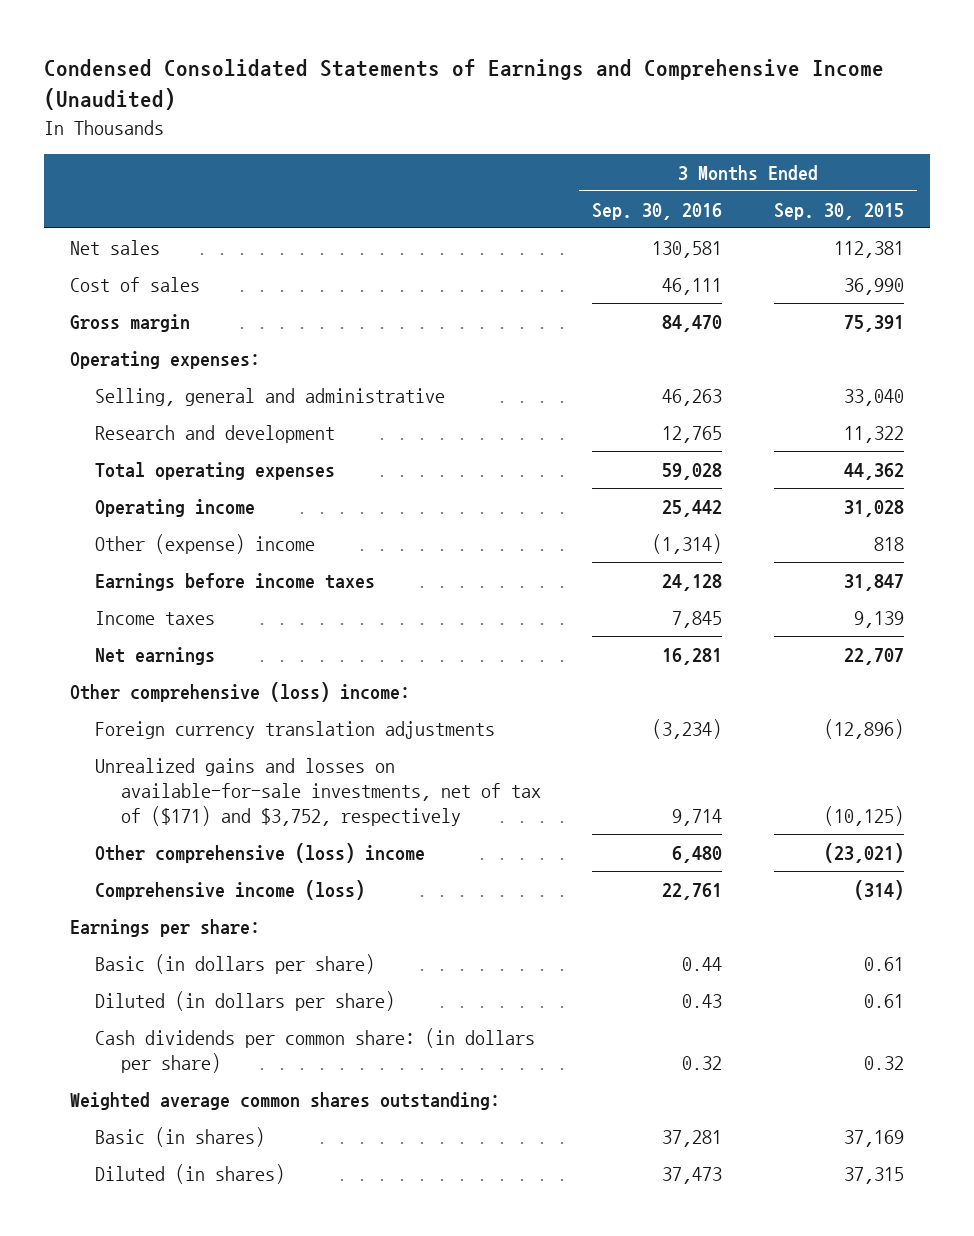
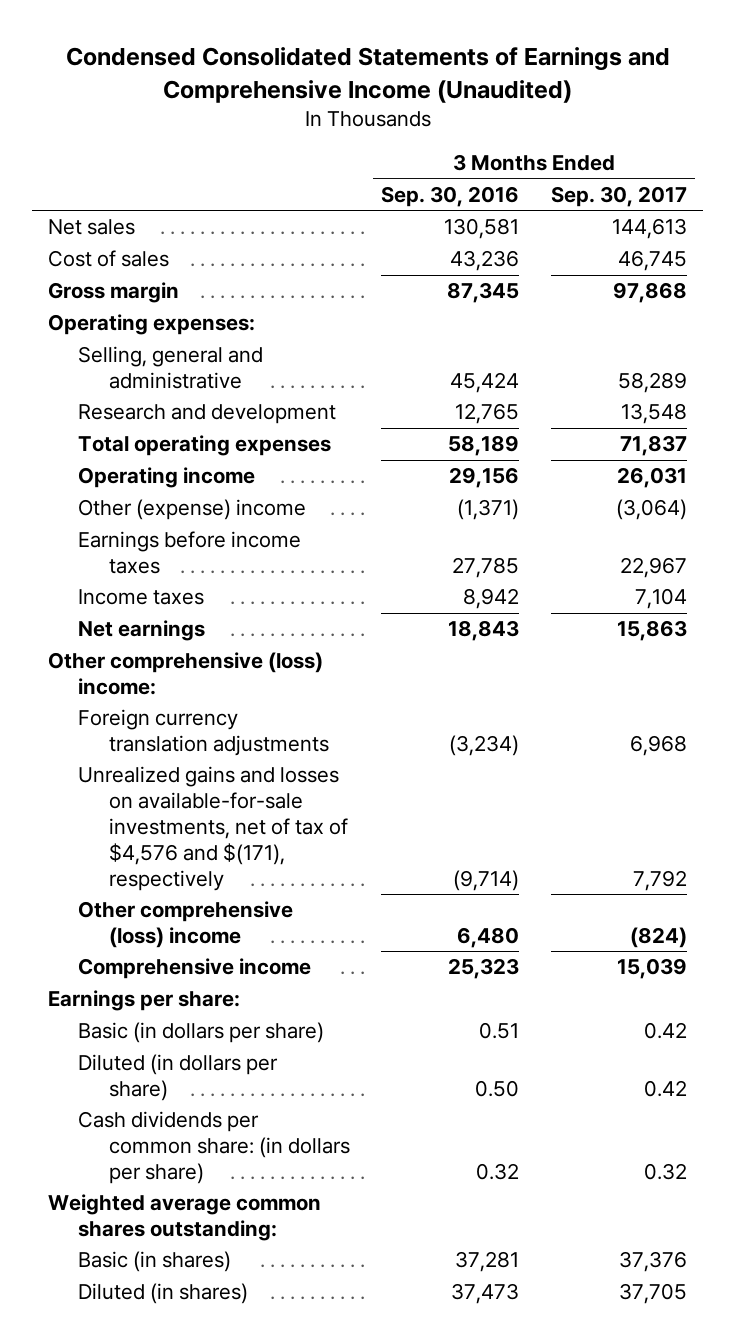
[774,202,905,220] Sep. 30, 2015 -> none
none -> [551,186,688,208] Sep. 30, 2017
[662,277,723,295] 46,111 -> [450,250,520,272] 43,236
[662,314,723,332] 84,470 -> [447,282,520,304] 87,345
[662,388,723,406] 46,263 -> [450,372,520,394] 45,424
[662,462,723,480] 59,028 -> [448,435,520,457] 58,189
[662,499,723,517] 25,442 -> [449,467,520,489] 29,156
[652,533,723,554] (1,314) -> [457,499,520,521] (1,371)
[662,573,723,591] 24,128 -> [452,557,520,579] 27,785
[672,610,723,628] 7,845 -> [463,588,520,610] 8,942
[662,647,723,665] 16,281 -> [448,620,520,642] 18,843
[95,757,541,826] Unrealized gains and losses on available-for-sale investments, net of tax of ($171) and $3,752, respectively -> [78,766,348,891] Unrealized gains and losses on available-for-sale investments, net of tax of $4,576 and $(171), respectively
[672,808,723,826] 9,714 -> [453,869,520,891] (9,714)
[95,879,366,900] Comprehensive income (loss) -> [78,958,312,980] Comprehensive income
[662,882,723,900] 22,761 -> [448,958,520,980] 25,323
[682,956,723,971] 0.44 -> [479,1022,520,1040] 0.51
[682,993,723,1008] 0.43 -> [475,1080,520,1098] 0.50

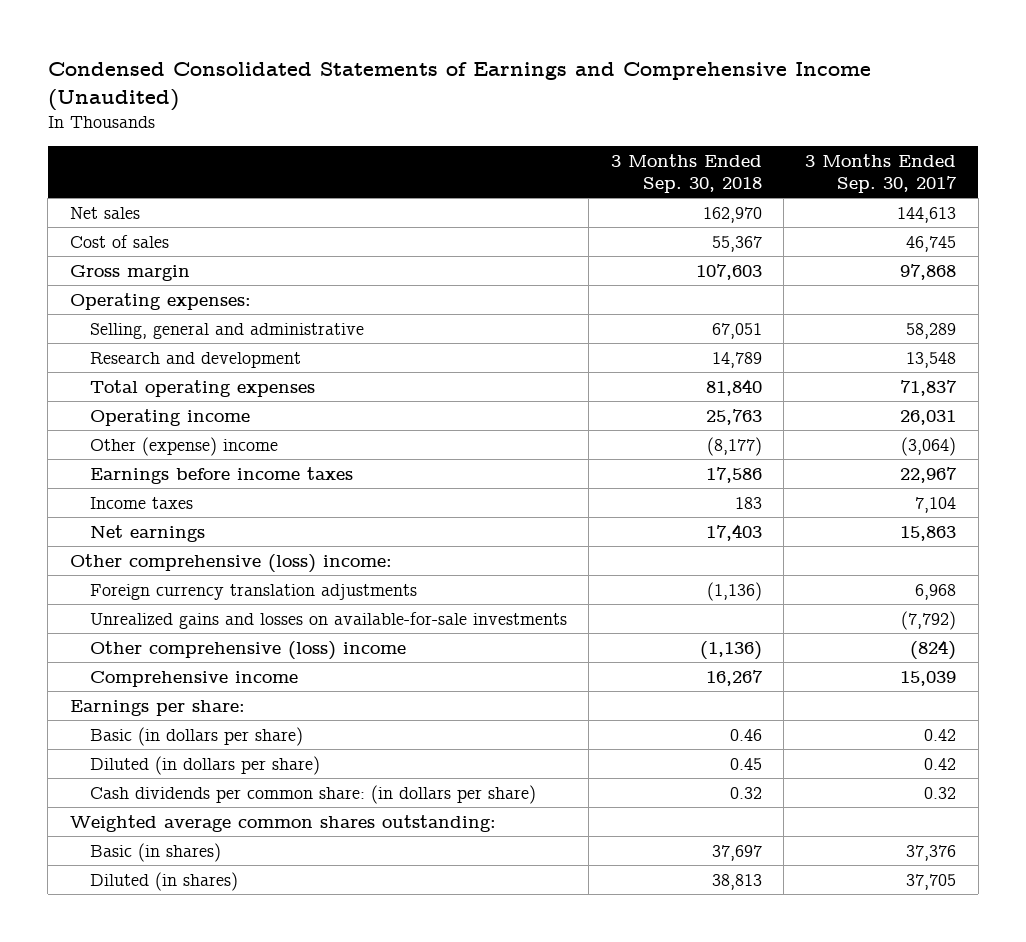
[381,186,520,208] Sep. 30, 2016 -> none
none -> [610,153,762,193] 3 Months Ended Sep. 30, 2018
[78,766,348,891] Unrealized gains and losses on available-for-sale investments, net of tax of $4,576 and $(171), respectively -> [89,611,567,629] Unrealized gains and losses on available-for-sale investments
[633,869,688,891] 7,792 -> [901,610,957,630] (7,792)

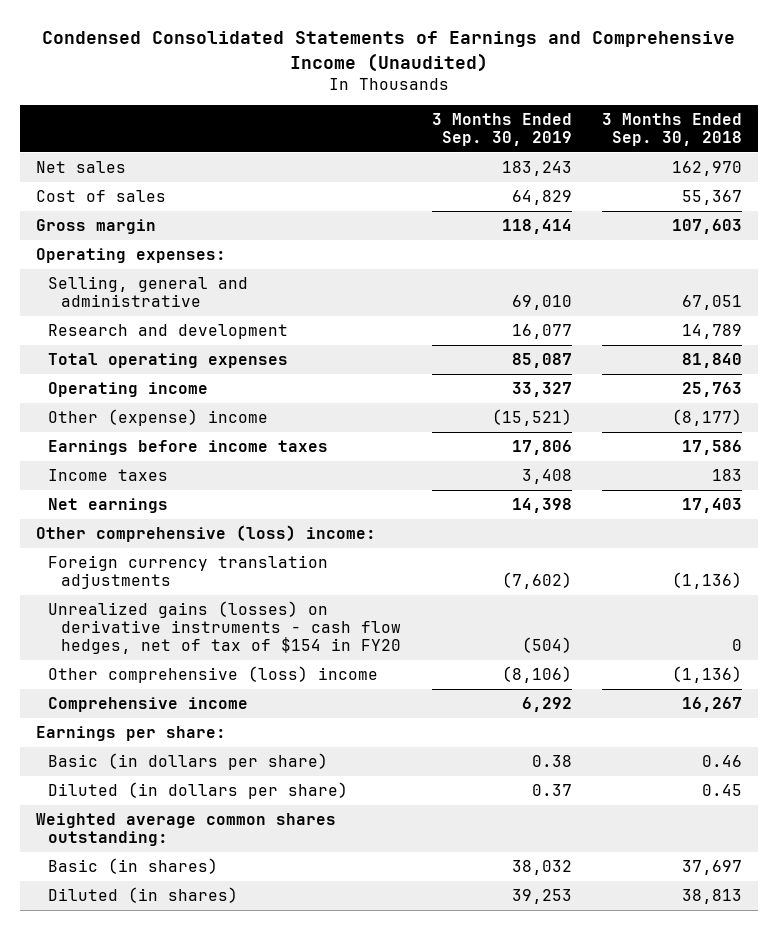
[805,153,958,193] 3 Months Ended Sep. 30, 2017 -> none
none -> [431,113,572,147] 3 Months Ended Sep. 30, 2019
[89,611,567,629] Unrealized gains and losses on available-for-sale investments -> none
none -> [48,600,401,655] Unrealized gains (losses) on derivative instruments - cash flow hedges, net of tax of $154 in FY20
[89,784,536,804] Cash dividends per common share: (in dollars per share) -> none

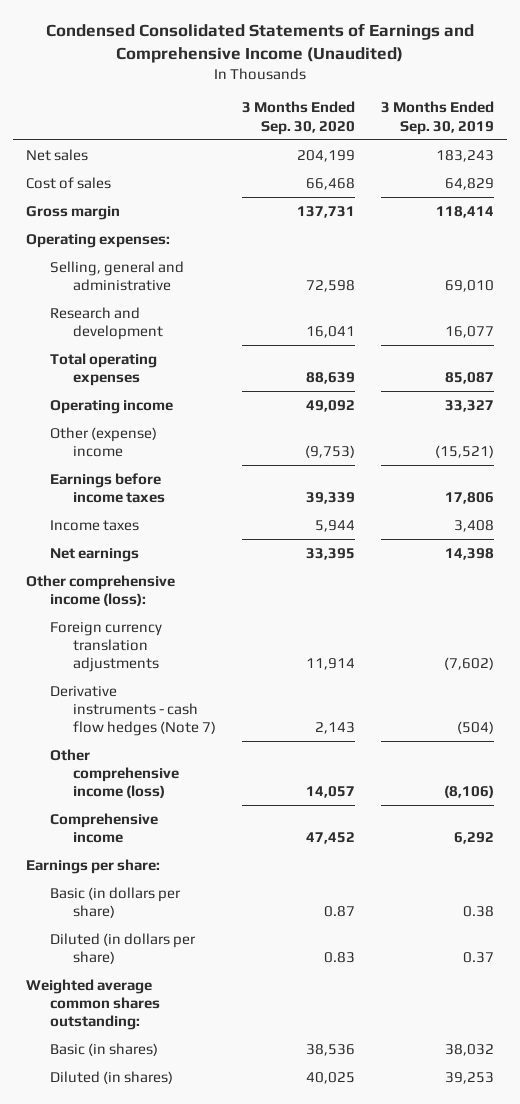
[602,113,743,147] 3 Months Ended Sep. 30, 2018 -> none
none -> [242,101,356,135] 3 Months Ended Sep. 30, 2020
[35,524,376,542] Other comprehensive (loss) income: -> [26,574,176,606] Other comprehensive income (loss):
[48,600,401,655] Unrealized gains (losses) on derivative instruments - cash flow hedges, net of tax of $154 in FY20 -> [49,685,217,737] Derivative instruments - cash flow hedges (Note 7)
[48,665,379,683] Other comprehensive (loss) income -> [49,748,180,799] Other comprehensive income (loss)

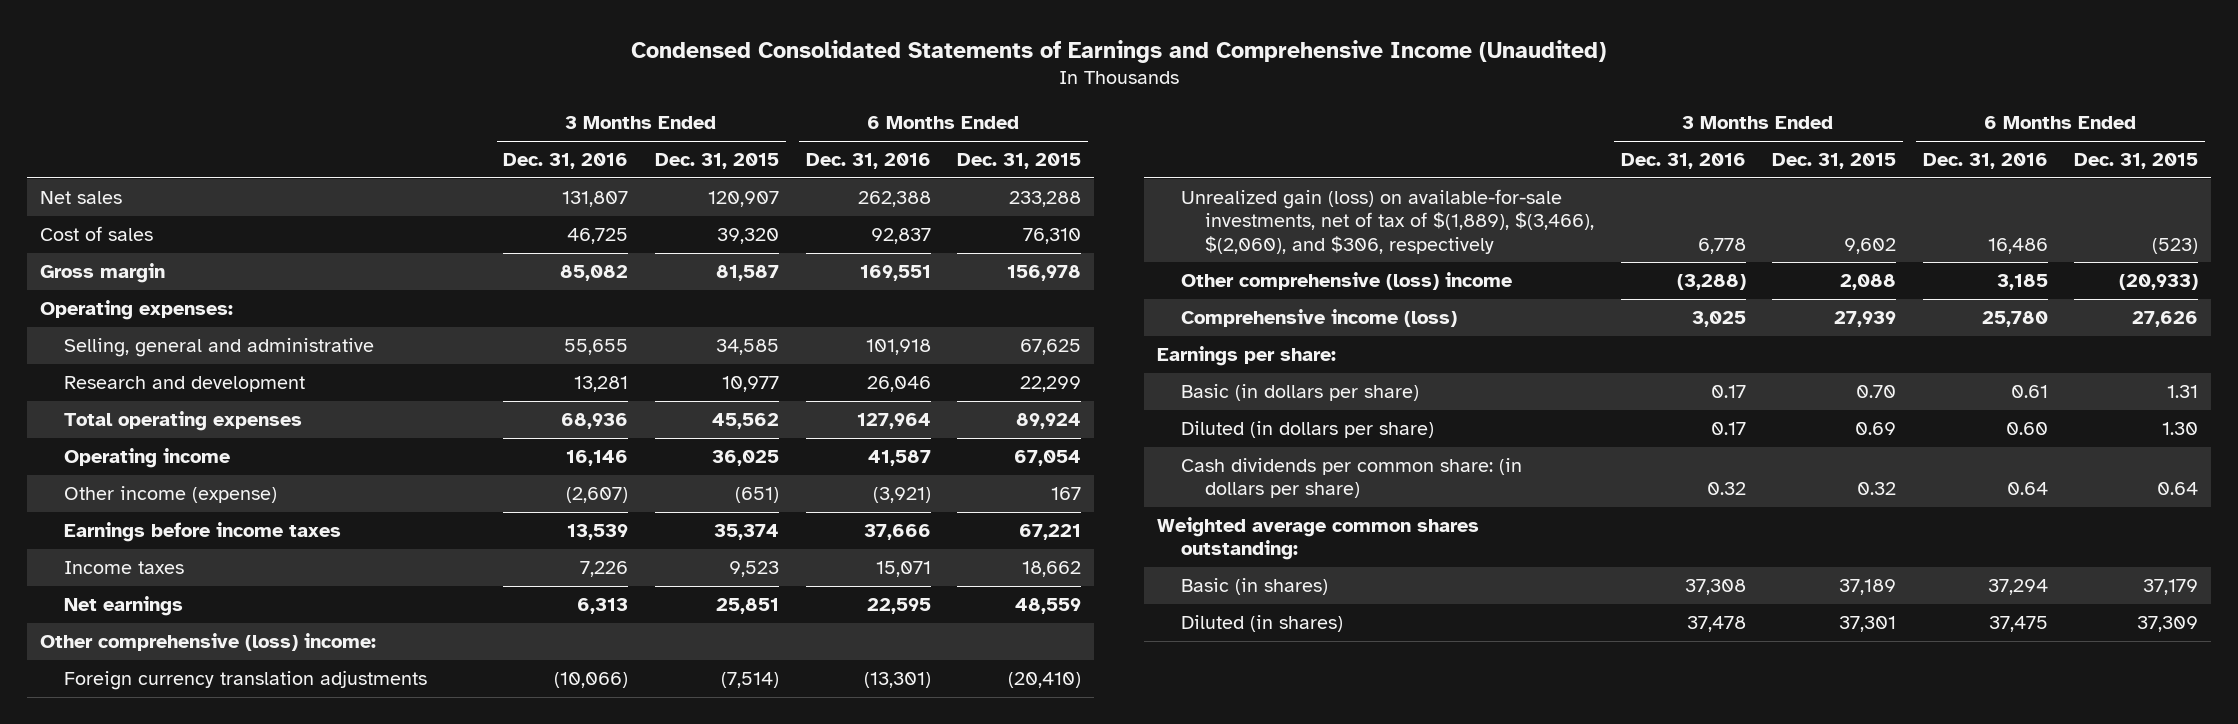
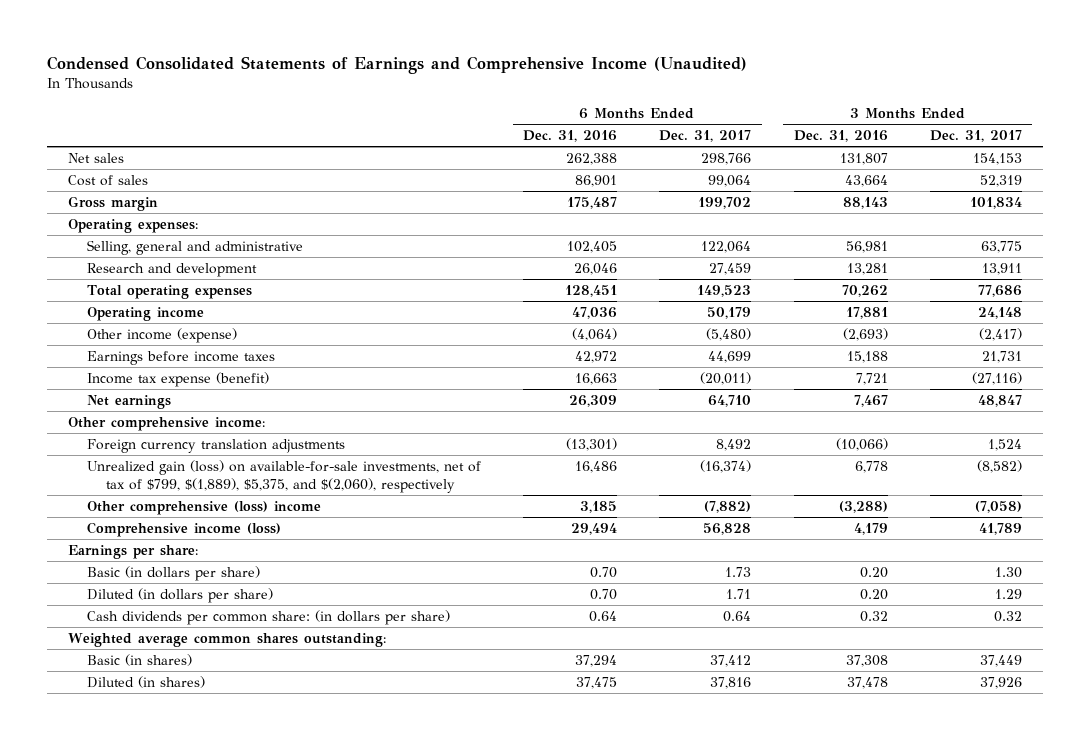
[655,153,780,170] Dec. 31, 2015 -> none
[957,153,1082,170] Dec. 31, 2015 -> none
none -> [659,130,752,143] Dec. 31, 2017
none -> [929,130,1022,143] Dec. 31, 2017
[567,228,629,245] 46,725 -> [844,174,888,187] 43,664
[870,228,931,245] 92,837 -> [575,174,618,187] 86,901
[560,265,629,282] 85,082 -> [842,196,888,209] 88,143
[859,265,931,282] 169,551 -> [567,196,618,209] 175,487
[564,339,629,356] 55,655 -> [845,240,888,253] 56,981
[865,339,931,356] 101,918 -> [567,240,618,253] 102,405
[561,413,629,430] 68,936 -> [841,284,888,297] 70,262
[856,413,931,430] 127,964 -> [565,284,618,297] 128,451
[566,450,629,467] 16,146 -> [845,306,888,319] 17,881
[867,450,931,467] 41,587 -> [572,306,618,319] 47,036
[566,487,629,504] (2,607) -> [842,327,888,341] (2,693)
[872,487,931,504] (3,921) -> [572,327,618,341] (4,064)
[567,524,629,541] 13,539 -> [846,350,888,363] 15,188
[863,524,931,541] 37,666 -> [575,350,618,363] 42,972
[63,561,184,575] Income taxes -> [87,371,270,387] Income tax expense (benefit)
[580,561,629,578] 7,226 -> [855,372,888,385] 7,721
[875,561,931,578] 15,071 -> [575,372,618,385] 16,663
[577,598,629,615] 6,313 -> [853,394,888,407] 7,467
[866,598,931,615] 22,595 -> [569,394,618,407] 26,309
[40,633,377,652] Other comprehensive (loss) income: -> [67,416,265,431] Other comprehensive income:
[1181,189,1594,254] Unrealized gain (loss) on available-for-sale investments, net of tax of $(1,889), $(3,466), $(2,060), and $306, respectively -> [87,459,482,493] Unrealized gain (loss) on available-for-sale investments, net of tax of $799, $(1,889), $5,375, and $(2,060), respectively
[1691,311,1746,328] 3,025 -> [853,522,888,535] 4,179
[1981,311,2048,328] 25,780 -> [571,522,618,535] 29,494
[1710,385,1746,399] 0.17 -> [859,566,888,578] 0.20
[2010,385,2048,399] 0.61 -> [590,566,618,578] 0.70
[1710,422,1746,436] 0.17 -> [859,588,888,600] 0.20
[2005,422,2048,436] 0.60 -> [590,588,618,600] 0.70

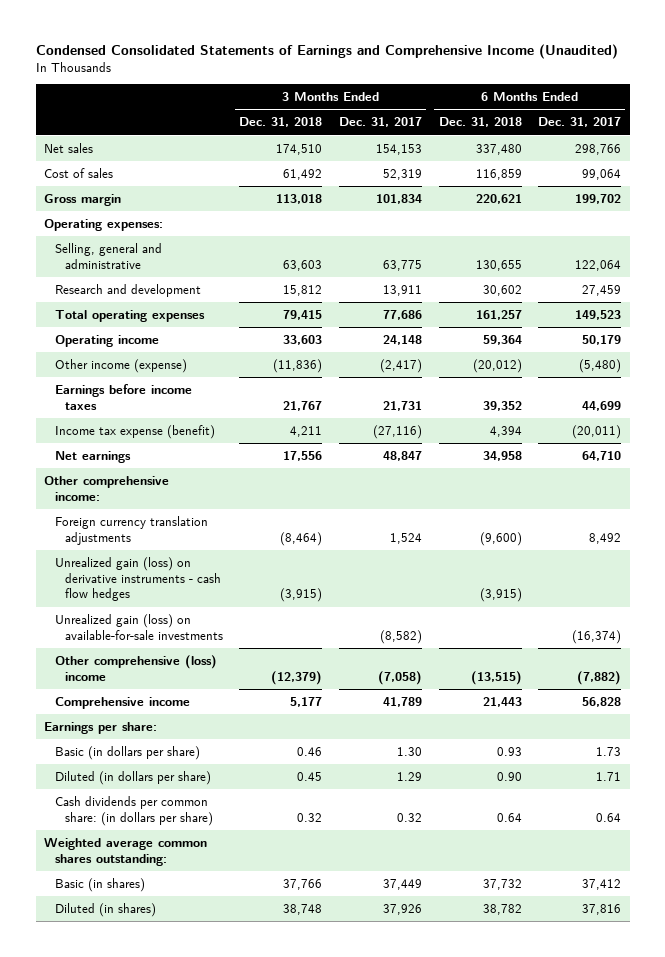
[523,130,618,143] Dec. 31, 2016 -> none
[793,130,888,143] Dec. 31, 2016 -> none
none -> [239,117,323,128] Dec. 31, 2018
none -> [438,117,522,128] Dec. 31, 2018
none -> [54,557,221,602] Unrealized gain (loss) on derivative instruments - cash flow hedges
[87,459,482,493] Unrealized gain (loss) on available-for-sale investments, net of tax of $799, $(1,889), $5,375, and $(2,060), respectively -> [54,614,223,640] Unrealized gain (loss) on available-for-sale investments
[87,521,282,537] Comprehensive income (loss) -> [54,697,190,710] Comprehensive income

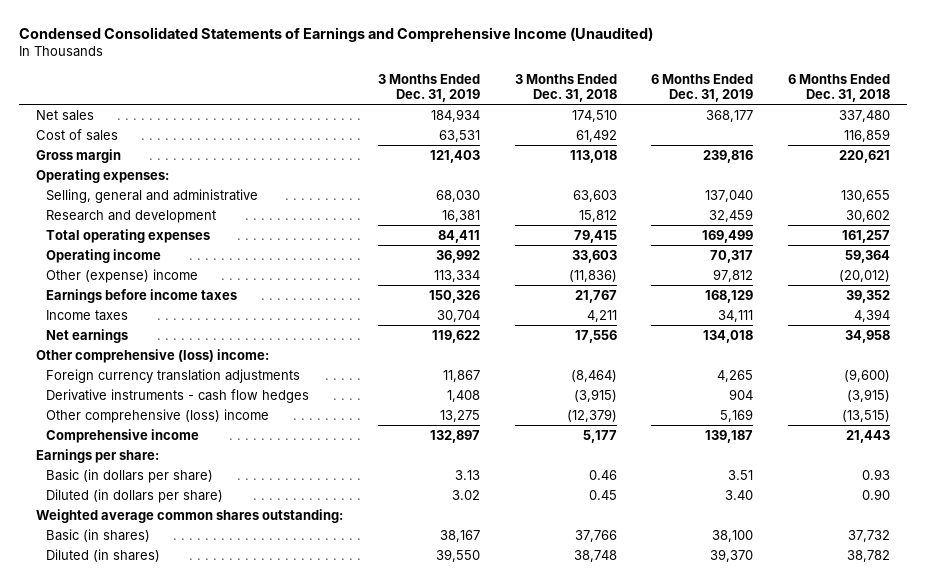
[339,117,423,128] Dec. 31, 2017 -> none
[538,117,622,128] Dec. 31, 2017 -> none
none -> [378,73,481,102] 3 Months Ended Dec. 31, 2019
none -> [651,73,754,102] 6 Months Ended Dec. 31, 2019
[54,359,187,374] Other income (expense) -> [46,268,199,283] Other (expense) income
[54,425,215,440] Income tax expense (benefit) -> [46,309,129,321] Income taxes
[44,476,170,501] Other comprehensive income: -> [36,348,270,363] Other comprehensive (loss) income:
[54,614,223,640] Unrealized gain (loss) on available-for-sale investments -> none
[54,557,221,602] Unrealized gain (loss) on derivative instruments - cash flow hedges -> [46,388,310,403] Derivative instruments - cash flow hedges
[54,796,213,826] Cash dividends per common share: (in dollars per share) -> none

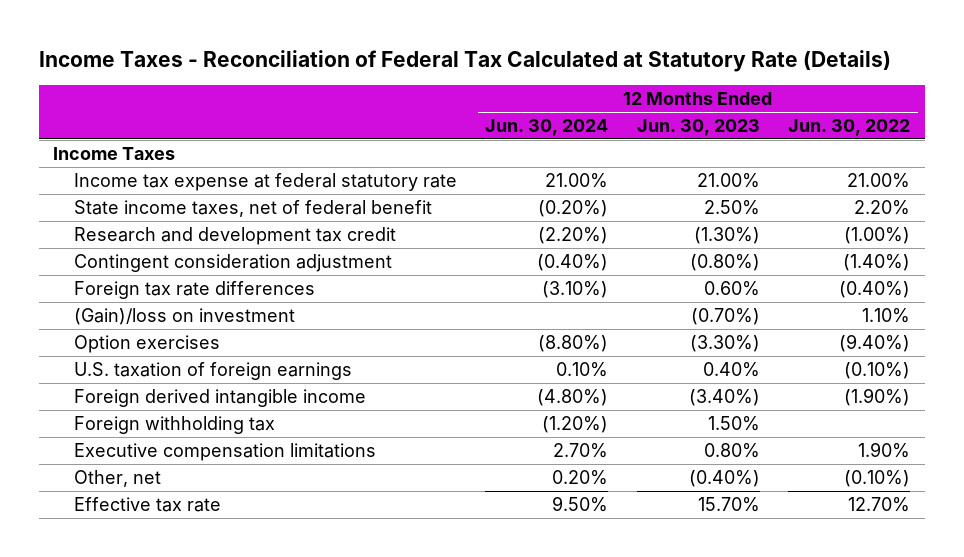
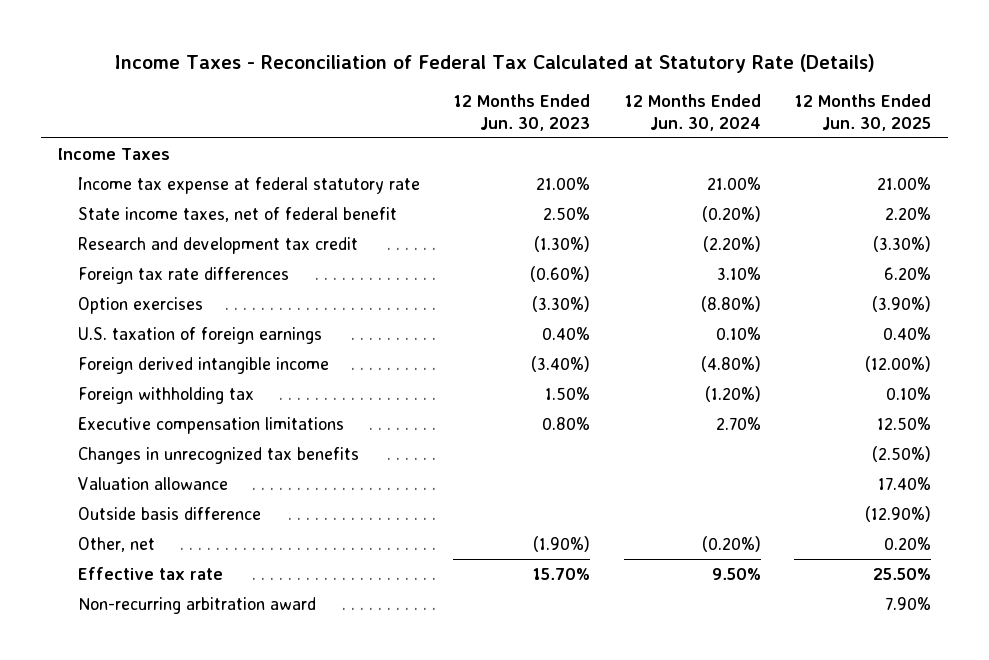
[788,119,911,137] Jun. 30, 2022 -> none
none -> [794,93,932,131] 12 Months Ended Jun. 30, 2025
[73,254,392,273] Contingent consideration adjustment -> none
[73,308,295,326] (Gain)/loss on investment -> none
[542,281,609,299] (3.10%) -> [716,266,761,280] 3.10%
[703,281,760,297] 0.60% -> [530,265,591,282] (0.60%)
none -> [77,446,359,464] Changes in unrecognized tax benefits
none -> [77,476,228,490] Valuation allowance
none -> [77,506,261,520] Outside basis difference
[552,470,609,486] 0.20% -> [701,535,761,552] (0.20%)
[688,470,760,488] (0.40%) -> [533,535,591,552] (1.90%)
none -> [77,596,316,614] Non-recurring arbitration award

